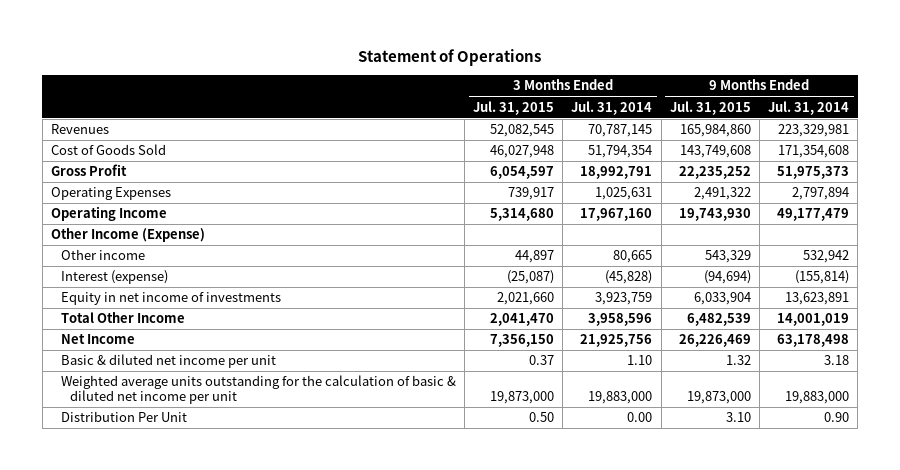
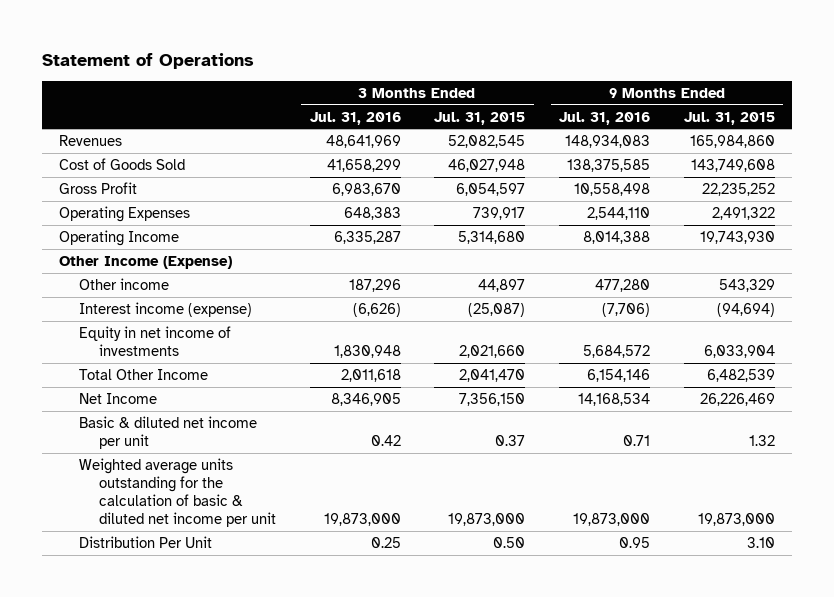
[571,100,653,115] Jul. 31, 2014 -> none
[768,100,850,115] Jul. 31, 2014 -> none
none -> [309,111,401,125] Jul. 31, 2016
none -> [559,111,651,125] Jul. 31, 2016
[60,270,168,285] Interest (expense) -> [79,302,253,318] Interest income (expense)

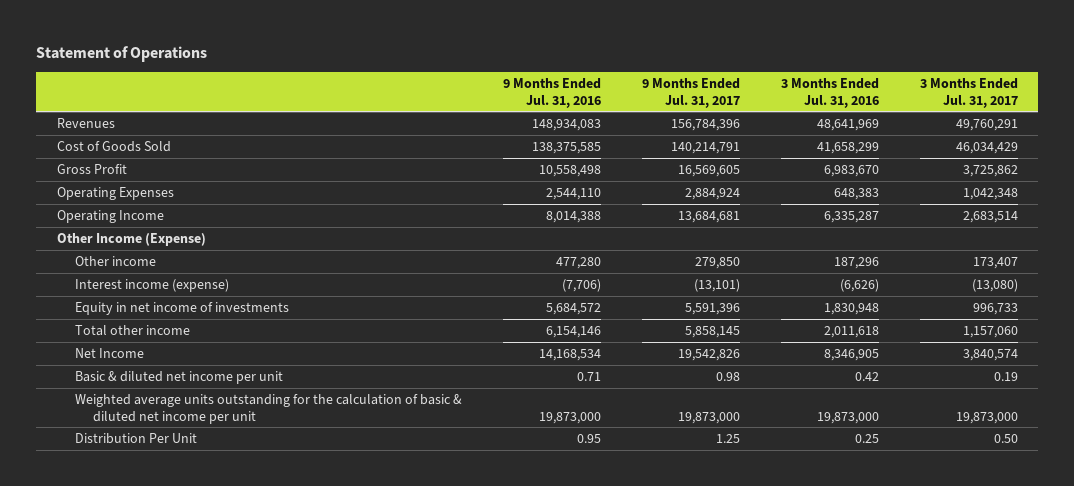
[434,111,526,125] Jul. 31, 2015 -> none
[683,111,775,125] Jul. 31, 2015 -> none
none -> [641,78,740,108] 9 Months Ended Jul. 31, 2017
none -> [919,78,1018,108] 3 Months Ended Jul. 31, 2017
[79,369,209,381] Total Other Income -> [74,325,190,337] Total other income

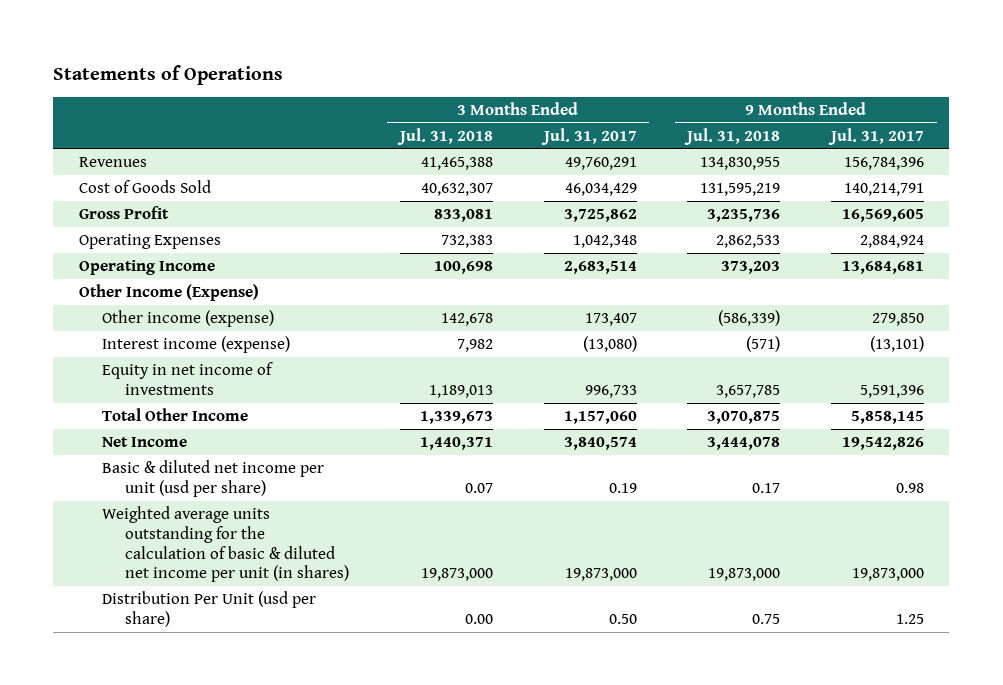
[36,46,208,63] Statement of Operations -> [53,64,284,85] Statements of Operations
[502,78,601,108] 9 Months Ended Jul. 31, 2016 -> none
[780,78,879,108] 3 Months Ended Jul. 31, 2016 -> none
none -> [397,127,494,145] Jul. 31, 2018
none -> [684,127,781,145] Jul. 31, 2018
[74,256,156,267] Other income -> [102,310,275,328] Other income (expense)
[74,325,190,337] Total other income -> [102,408,249,422] Total Other Income
[74,371,283,385] Basic & diluted net income per unit -> [102,460,325,497] Basic & diluted net income per unit (usd per share)
[74,394,462,424] Weighted average units outstanding for the calculation of basic & diluted net income per unit -> [102,506,350,583] Weighted average units outstanding for the calculation of basic & diluted net income per unit (in shares)
[74,433,197,445] Distribution Per Unit -> [102,591,317,627] Distribution Per Unit (usd per share)

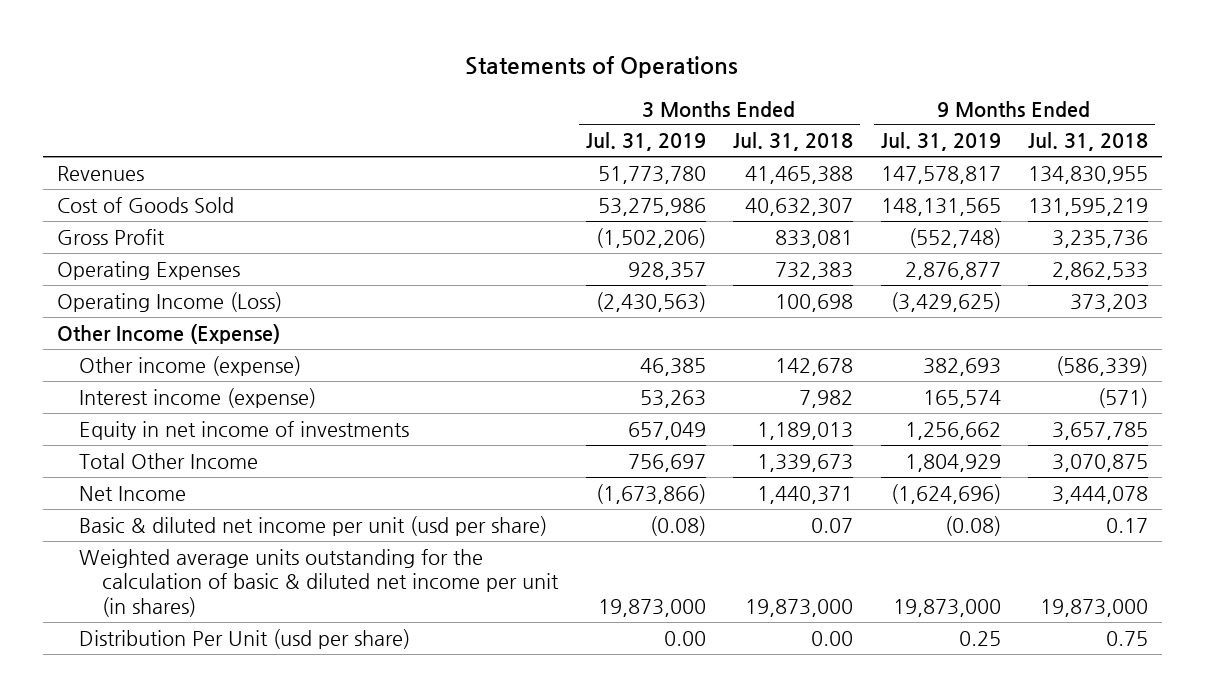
[540,127,637,145] Jul. 31, 2017 -> none
[827,127,924,145] Jul. 31, 2017 -> none
none -> [585,132,706,152] Jul. 31, 2019
none -> [880,132,1001,152] Jul. 31, 2019
[78,260,215,276] Operating Income -> [56,291,282,312] Operating Income (Loss)

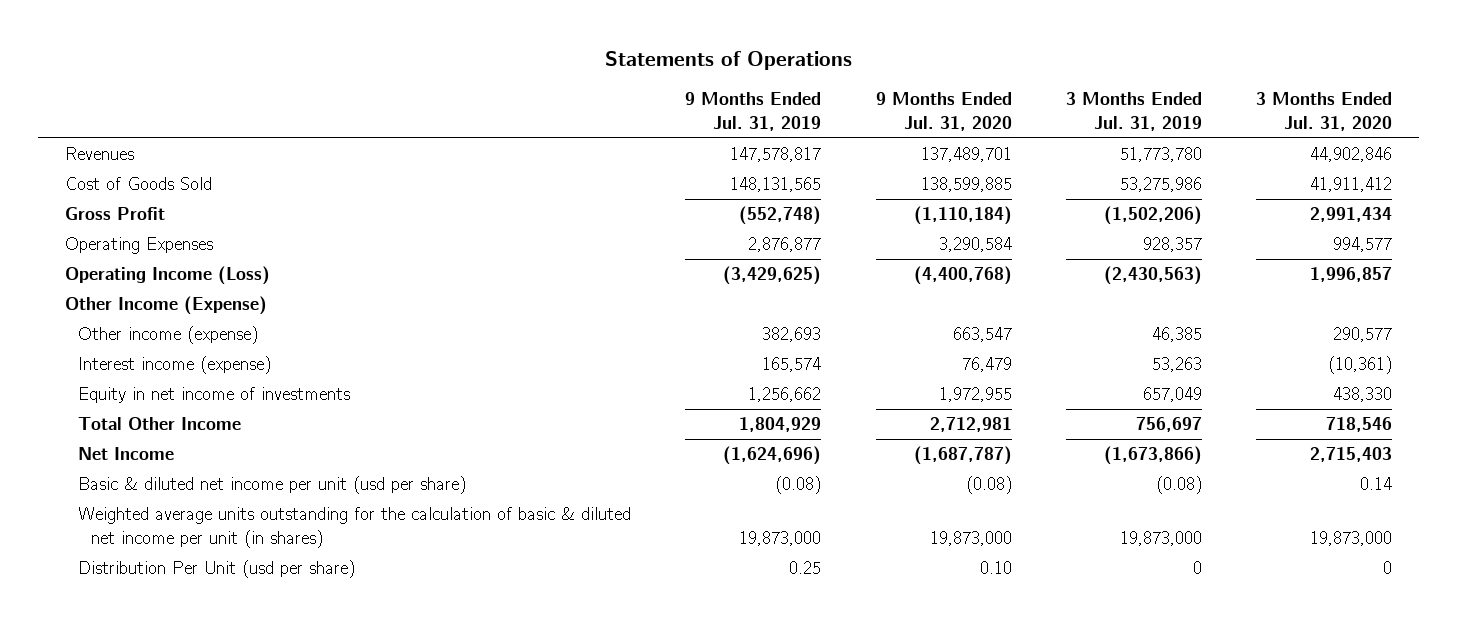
[733,132,854,152] Jul. 31, 2018 -> none
[1028,132,1149,152] Jul. 31, 2018 -> none
none -> [875,92,1012,131] 9 Months Ended Jul. 31, 2020
none -> [1256,92,1393,131] 3 Months Ended Jul. 31, 2020
[663,630,706,646] 0.00 -> [1192,561,1202,575] 0

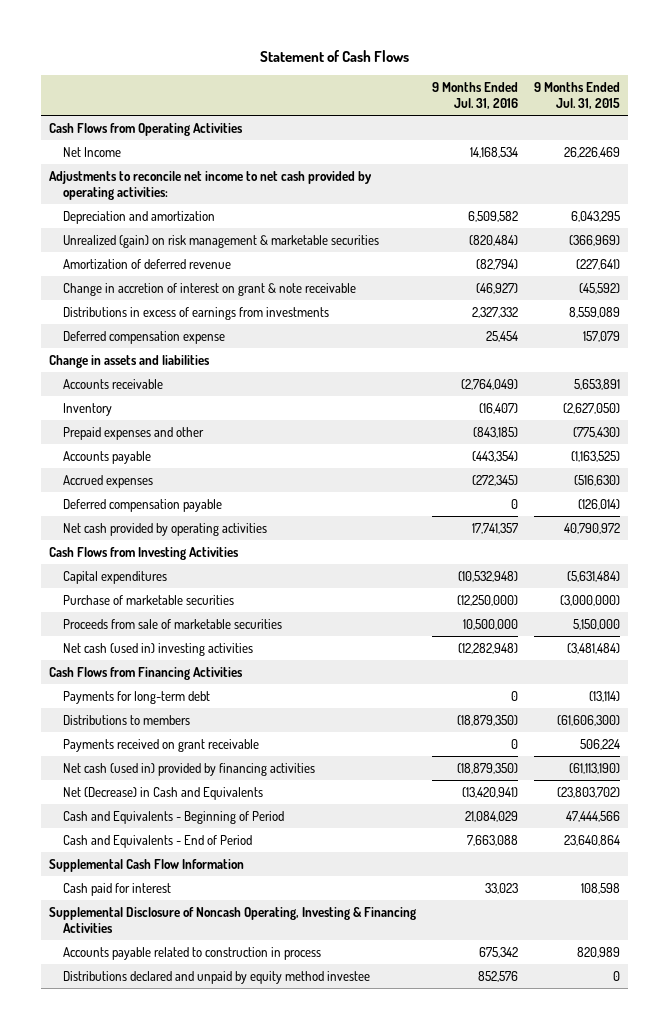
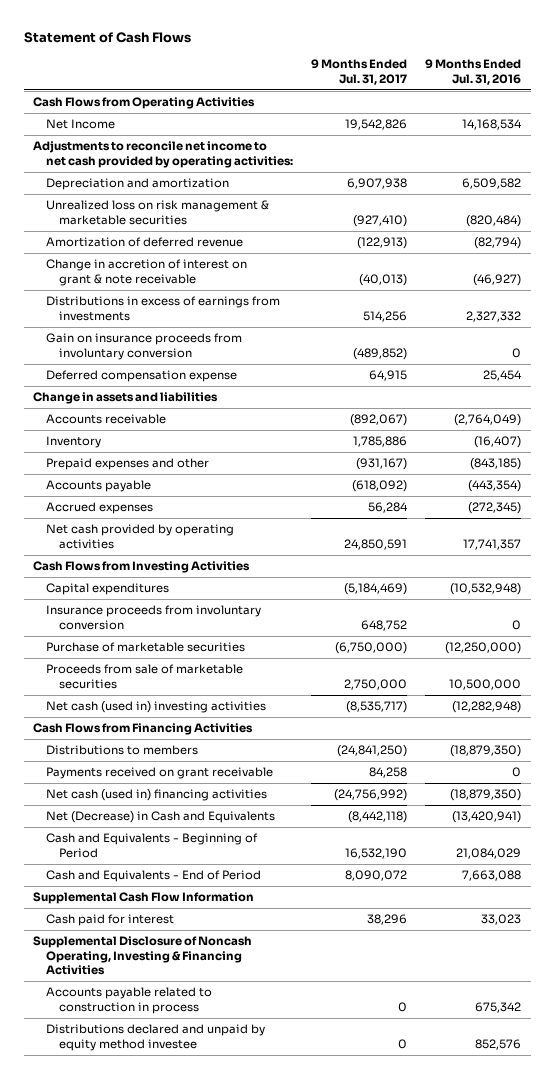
[534,81,621,109] 9 Months Ended Jul. 31, 2015 -> none
none -> [311,59,408,85] 9 Months Ended Jul. 31, 2017
[62,234,379,248] Unrealized (gain) on risk management & marketable securities -> [46,200,270,225] Unrealized loss on risk management & marketable securities
none -> [46,333,243,360] Gain on insurance proceeds from involuntary conversion
[62,498,222,512] Deferred compensation payable -> none
none -> [46,605,262,630] Insurance proceeds from involuntary conversion
[62,690,210,704] Payments for long-term debt -> none
[62,762,315,776] Net cash (used in) provided by financing activities -> [46,789,268,802] Net cash (used in) financing activities

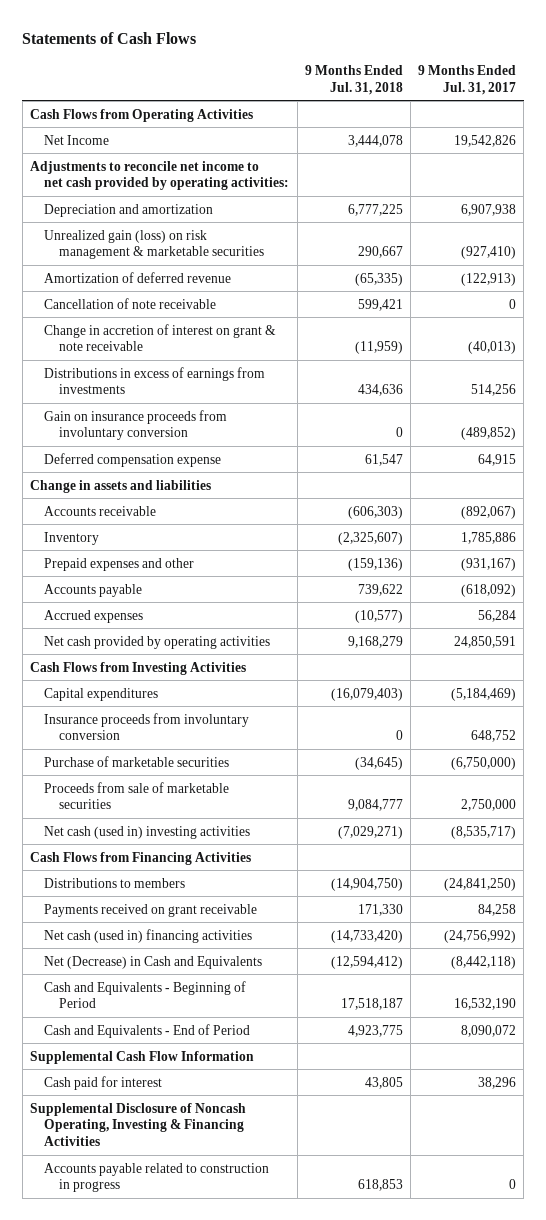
[24,31,192,43] Statement of Cash Flows -> [22,31,197,44] Statements of Cash Flows
[425,59,522,85] 9 Months Ended Jul. 31, 2016 -> none
none -> [304,64,403,95] 9 Months Ended Jul. 31, 2018
[46,200,270,225] Unrealized loss on risk management & marketable securities -> [44,229,264,260] Unrealized gain (loss) on risk management & marketable securities
none -> [44,297,217,309] Cancellation of note receivable
[46,1024,266,1051] Distributions declared and unpaid by equity method investee -> none
[46,987,213,1014] Accounts payable related to construction in process -> [44,1162,270,1193] Accounts payable related to construction in progress

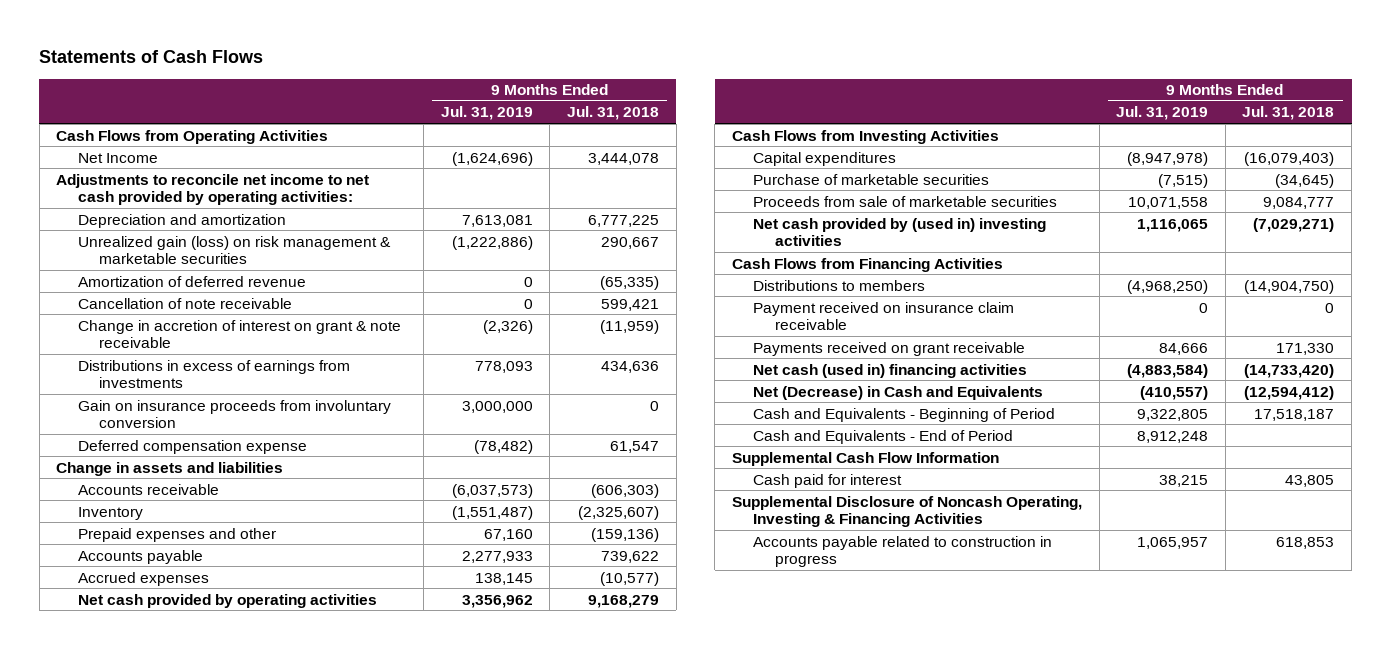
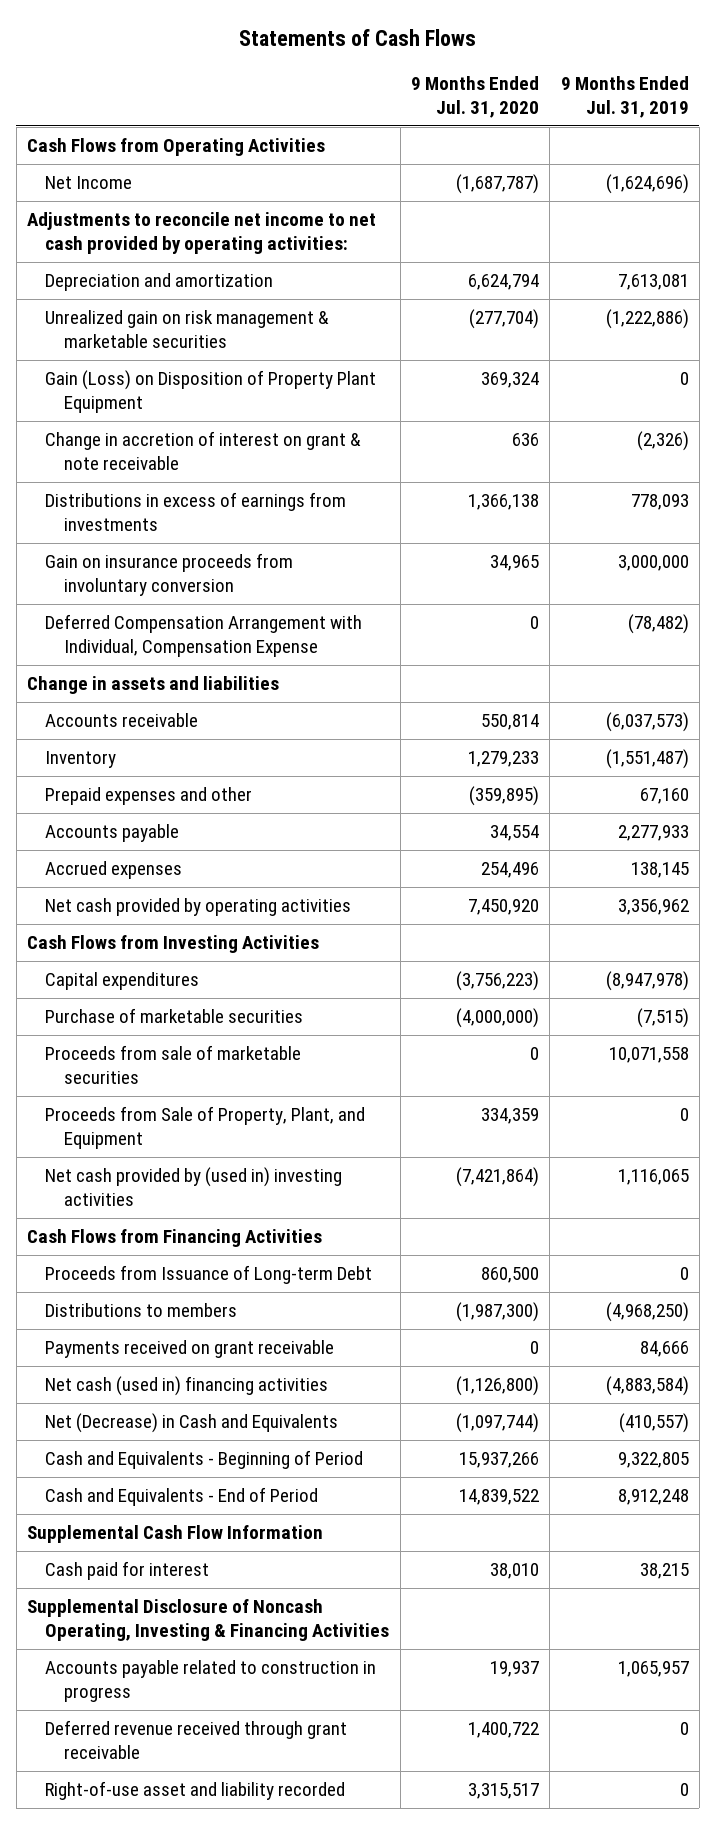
[566,106,659,121] Jul. 31, 2018 -> none
none -> [410,76,539,119] 9 Months Ended Jul. 31, 2020
[77,275,306,287] Amortization of deferred revenue -> none
[77,297,292,309] Cancellation of note receivable -> none
[77,235,391,265] Unrealized gain (loss) on risk management & marketable securities -> [45,310,330,349] Unrealized gain on risk management & marketable securities
none -> [45,370,377,414] Gain (Loss) on Disposition of Property Plant Equipment
[77,439,307,454] Deferred compensation expense -> [45,614,363,658] Deferred Compensation Arrangement with Individual, Compensation Expense
none -> [45,1106,366,1150] Proceeds from Sale of Property, Plant, and Equipment
none -> [45,1265,373,1285] Proceeds from Issuance of Long-term Debt
[753,301,1015,331] Payment received on insurance claim receivable -> none
none -> [45,1720,348,1760] Deferred revenue received through grant receivable
none -> [45,1781,346,1801] Right-of-use asset and liability recorded

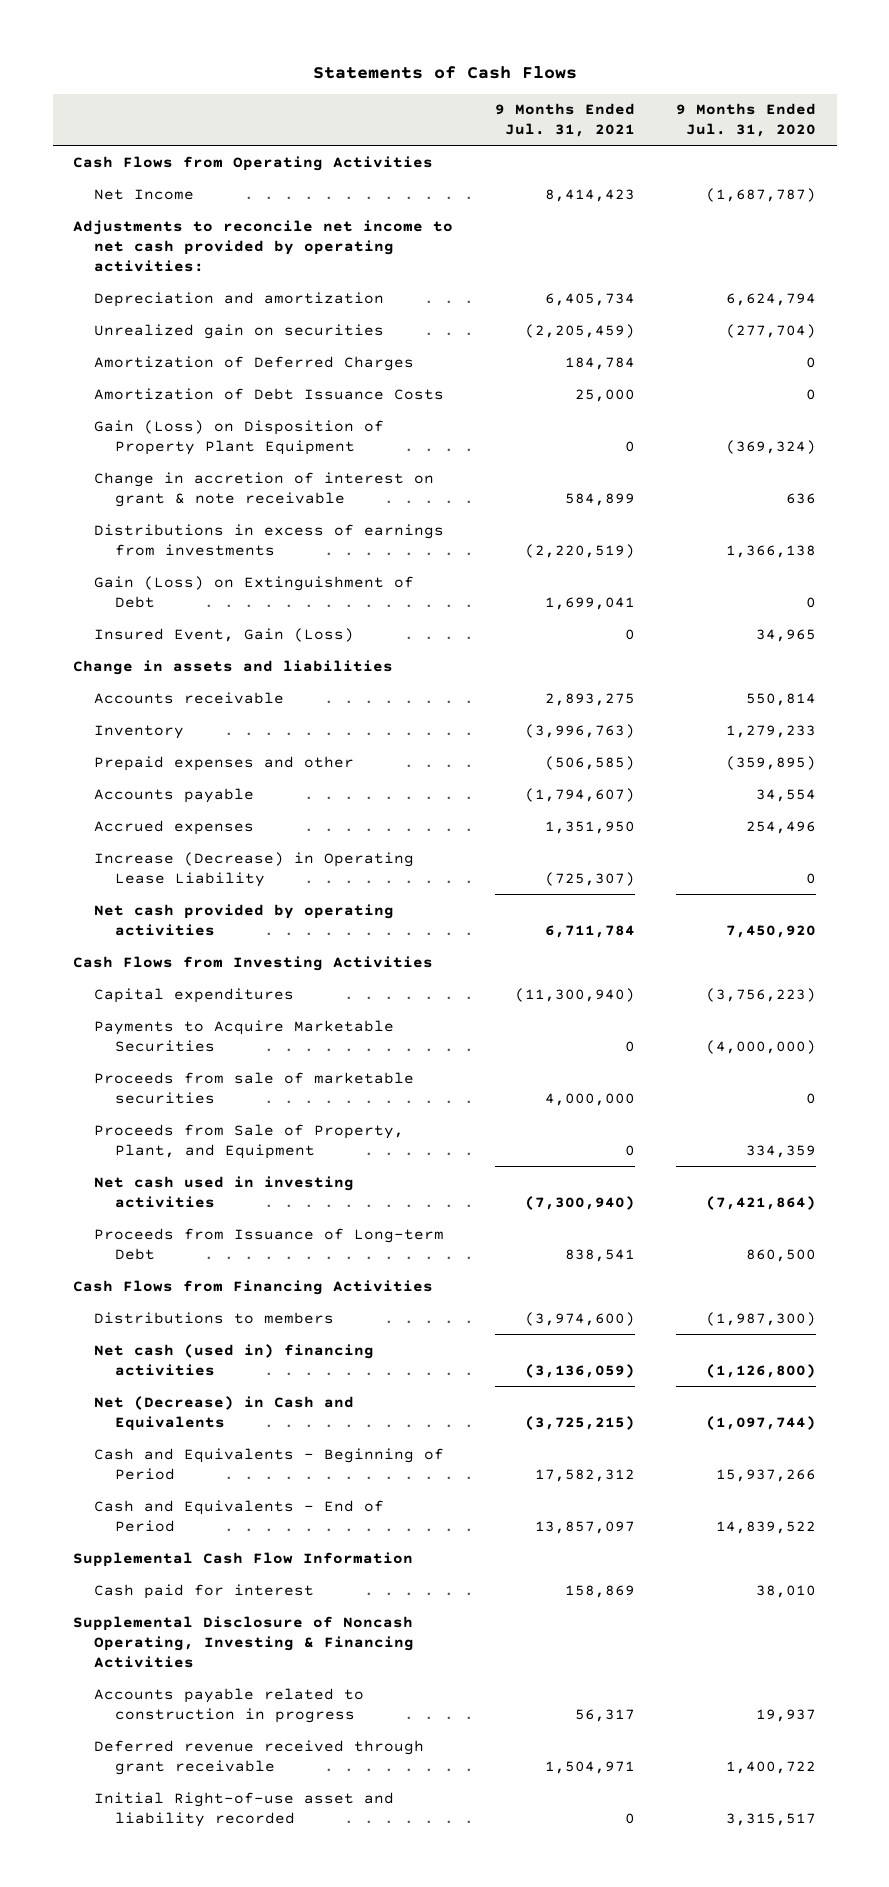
[560,76,689,119] 9 Months Ended Jul. 31, 2019 -> none
none -> [494,103,635,138] 9 Months Ended Jul. 31, 2021
[45,310,330,349] Unrealized gain on risk management & marketable securities -> [94,323,385,339] Unrealized gain on securities
none -> [94,355,415,371] Amortization of Deferred Charges
none -> [94,387,445,400] Amortization of Debt Issuance Costs
[480,372,539,389] 369,324 -> [726,439,817,454] (369,324)
[45,614,363,658] Deferred Compensation Arrangement with Individual, Compensation Expense -> none
none -> [94,575,415,608] Gain (Loss) on Extinguishment of Debt
[45,553,294,597] Gain on insurance proceeds from involuntary conversion -> [94,627,355,642] Insured Event, Gain (Loss)
none -> [94,851,415,887] Increase (Decrease) in Operating Lease Liability
[45,1008,304,1024] Purchase of marketable securities -> [94,1019,395,1052] Payments to Acquire Marketable Securities
[45,1167,343,1207] Net cash provided by (used in) investing activities -> [94,1175,355,1208] Net cash used in investing activities
[27,1229,323,1248] Cash Flows from Financing Activities -> [73,1279,434,1295] Cash Flows from Financing Activities
[45,1340,335,1359] Payments received on grant receivable -> none
[45,1781,346,1801] Right-of-use asset and liability recorded -> [94,1791,395,1827] Initial Right-of-use asset and liability recorded

